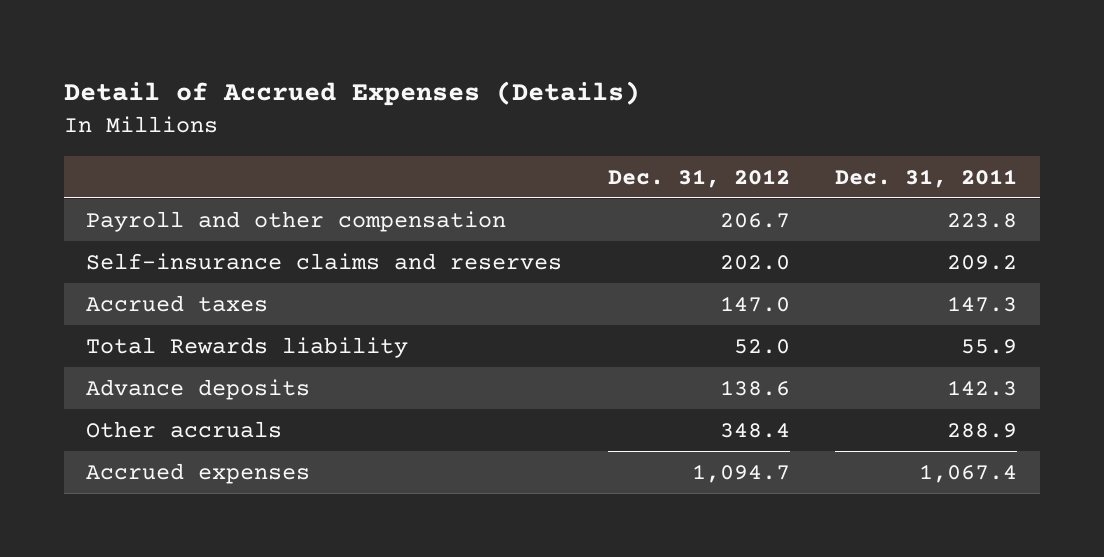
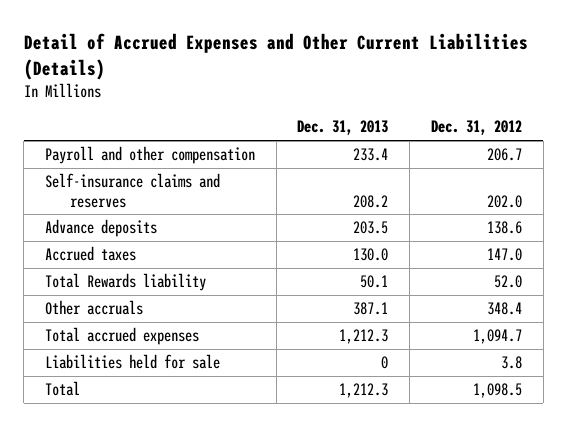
[63,81,640,107] Detail of Accrued Expenses (Details) -> [23,33,528,80] Detail of Accrued Expenses and Other Current Liabilities (Details)
[835,168,1018,188] Dec. 31, 2011 -> none
none -> [297,120,389,136] Dec. 31, 2013
[86,378,311,400] Advance deposits -> [44,219,157,238] Advance deposits
[86,462,311,484] Accrued expenses -> [44,327,199,346] Total accrued expenses
none -> [44,354,220,370] Liabilities held for sale
none -> [44,381,80,397] Total

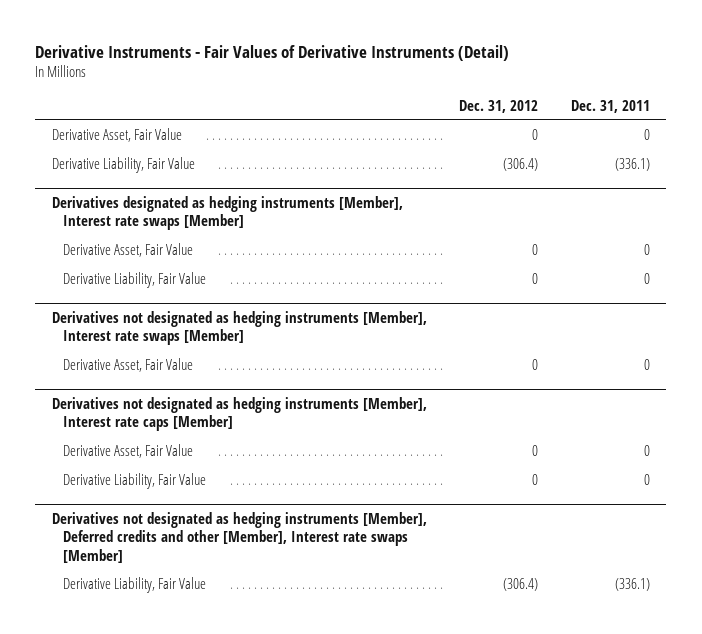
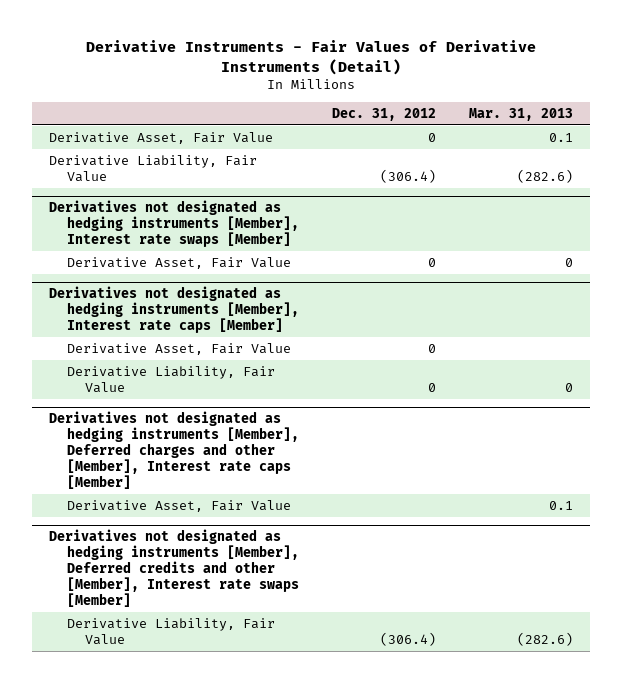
[571,99,651,113] Dec. 31, 2011 -> none
none -> [469,107,574,121] Mar. 31, 2013
[51,195,403,231] Derivatives designated as hedging instruments [Member], Interest rate swaps [Member] -> none
[62,243,193,258] Derivative Asset, Fair Value -> none
[62,272,206,289] Derivative Liability, Fair Value -> none
none -> [48,411,299,490] Derivatives not designated as hedging instruments [Member], Deferred charges and other [Member], Interest rate caps [Member]
none -> [66,499,291,512] Derivative Asset, Fair Value

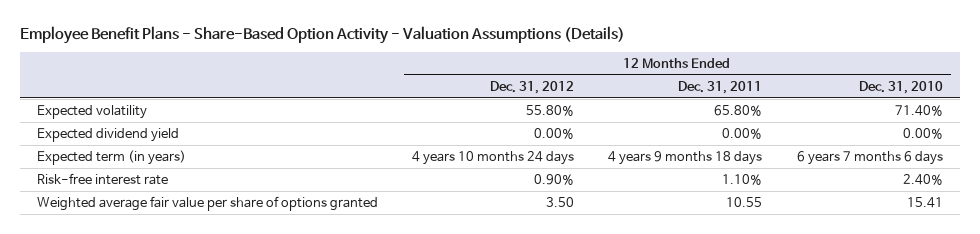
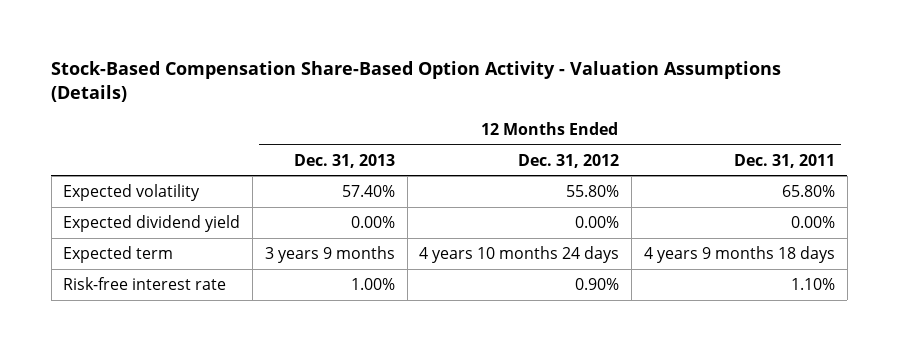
[20,26,626,45] Employee Benefit Plans - Share-Based Option Activity - Valuation Assumptions (Details) -> [51,60,782,102] Stock-Based Compensation Share-Based Option Activity - Valuation Assumptions (Details)
[858,80,943,94] Dec. 31, 2010 -> none
none -> [293,153,395,168] Dec. 31, 2013
[37,150,187,166] Expected term (in years) -> [63,245,174,263] Expected term
[37,196,379,212] Weighted average fair value per share of options granted -> none

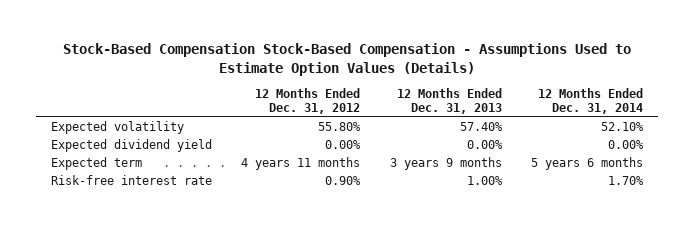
[51,60,782,102] Stock-Based Compensation Share-Based Option Activity - Valuation Assumptions (Details) -> [62,43,631,76] Stock-Based Compensation Stock-Based Compensation - Assumptions Used to Estimate Option Values (Details)
[733,153,835,168] Dec. 31, 2011 -> none
none -> [537,88,643,115] 12 Months Ended Dec. 31, 2014
[419,245,620,263] 4 years 10 months 24 days -> [241,157,361,171] 4 years 11 months

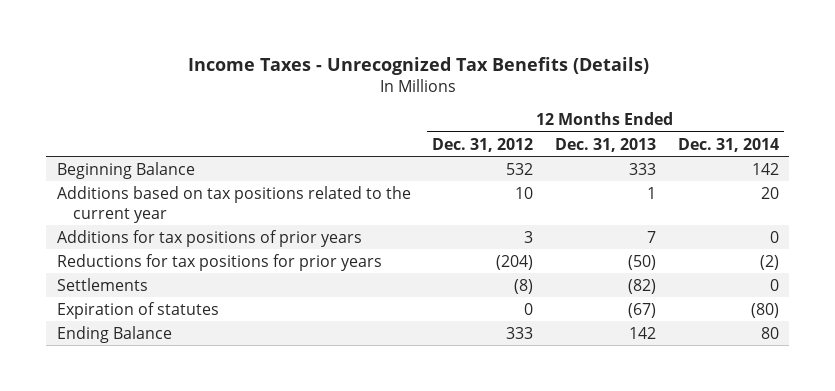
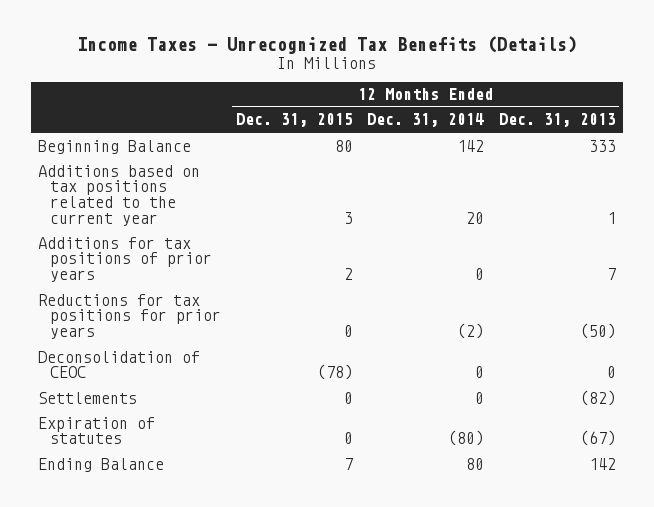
[432,137,534,152] Dec. 31, 2012 -> none
none -> [235,113,353,128] Dec. 31, 2015
none -> [38,350,201,379] Deconsolidation of CEOC

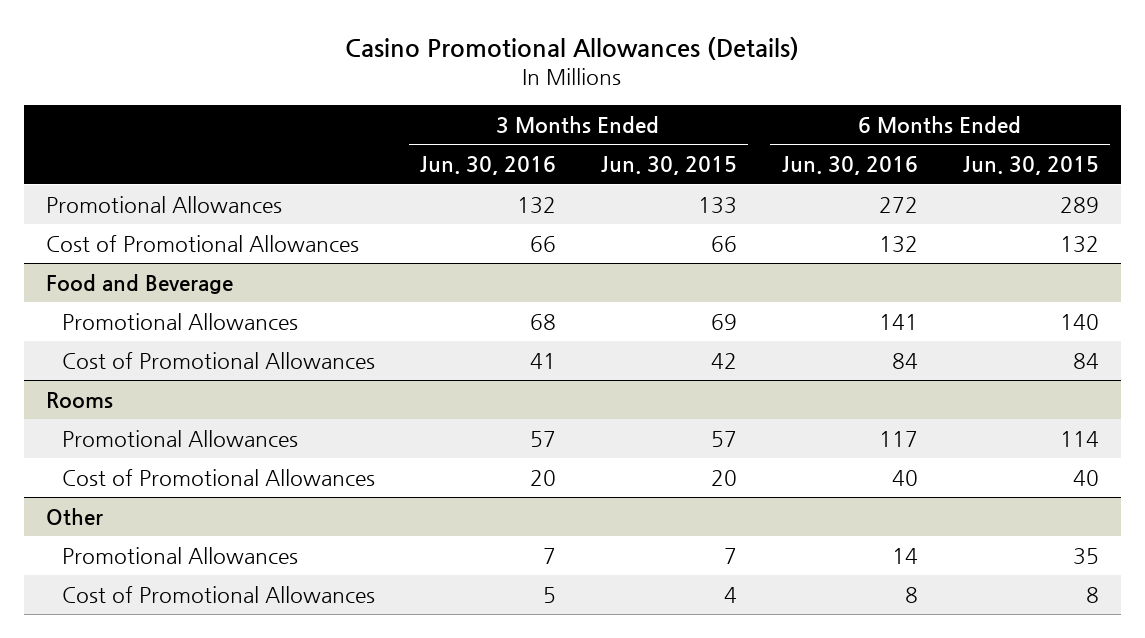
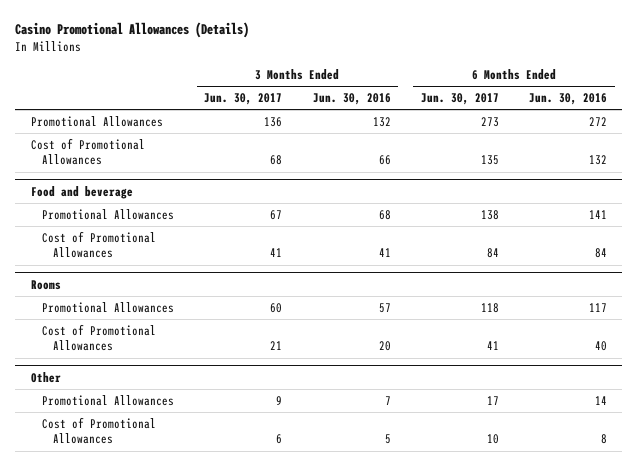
[600,156,737,176] Jun. 30, 2015 -> none
[962,156,1099,176] Jun. 30, 2015 -> none
none -> [204,93,283,106] Jun. 30, 2017
none -> [420,93,499,106] Jun. 30, 2017
[46,273,234,294] Food and Beverage -> [30,185,133,199] Food and beverage

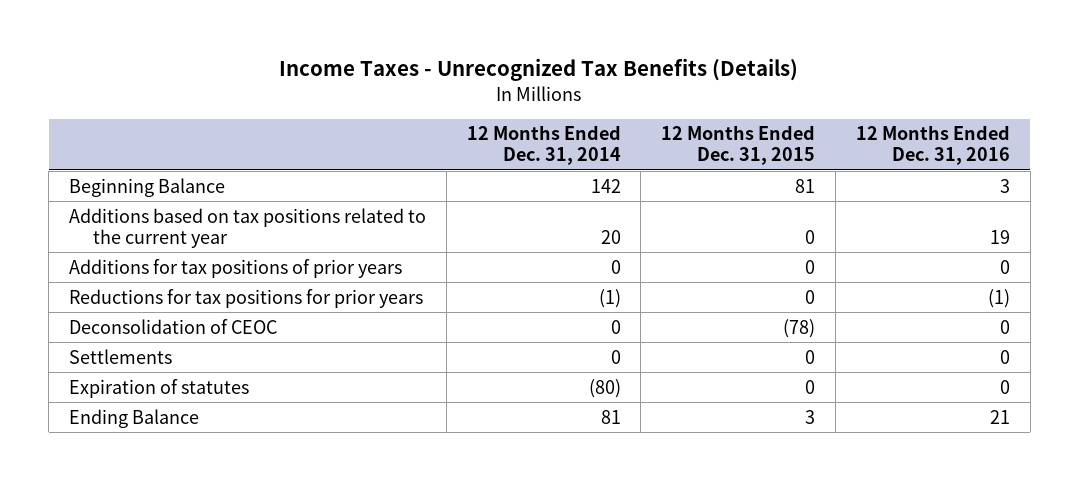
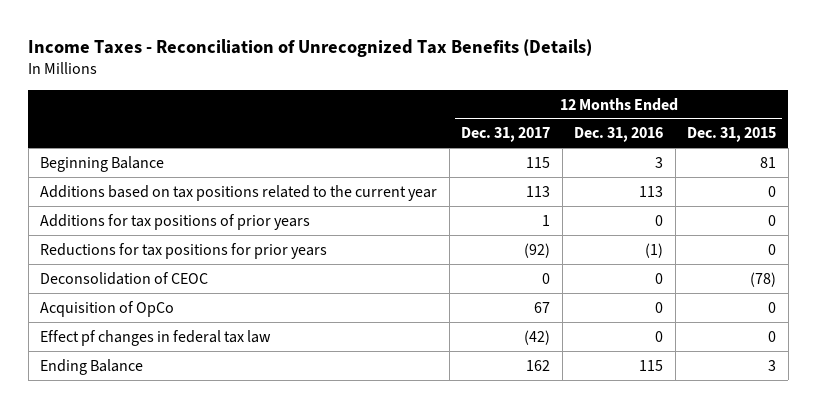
[279,58,799,82] Income Taxes - Unrecognized Tax Benefits (Details) -> [28,38,593,57] Income Taxes - Reconciliation of Unrecognized Tax Benefits (Details)
[466,125,621,166] 12 Months Ended Dec. 31, 2014 -> none
none -> [461,127,551,143] Dec. 31, 2017
[989,229,1010,244] 19 -> [639,185,664,197] 113
[68,348,172,364] Settlements -> none
[68,378,249,398] Expiration of statutes -> none
none -> [40,300,175,317] Acquisition of OpCo
none -> [40,329,272,346] Effect pf changes in federal tax law
[989,409,1010,424] 21 -> [639,359,664,371] 115

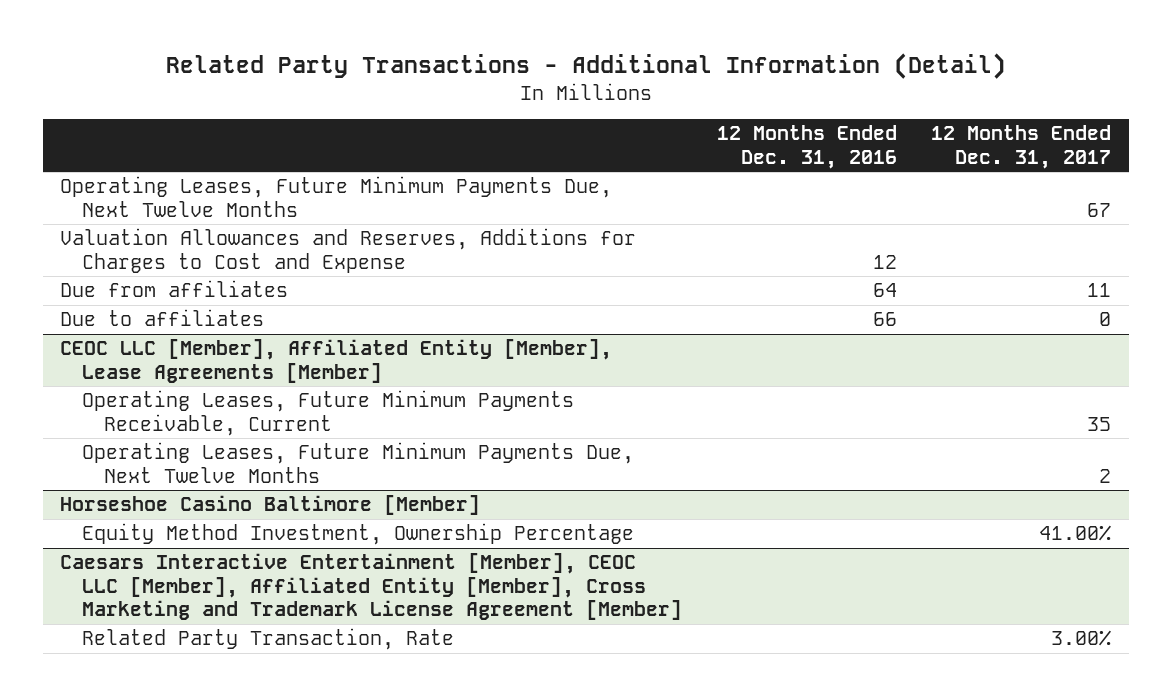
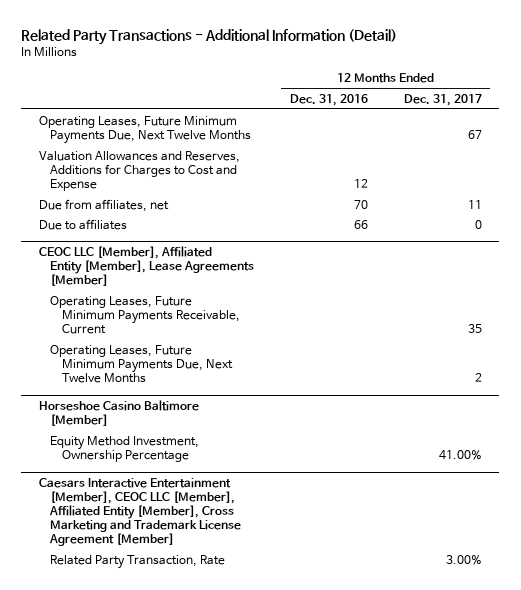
[60,280,289,298] Due from affiliates -> [39,198,170,212] Due from affiliates, net
[872,283,897,298] 64 -> [353,199,368,209] 70

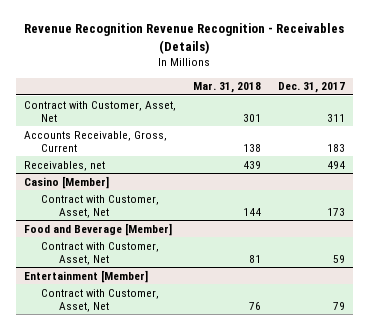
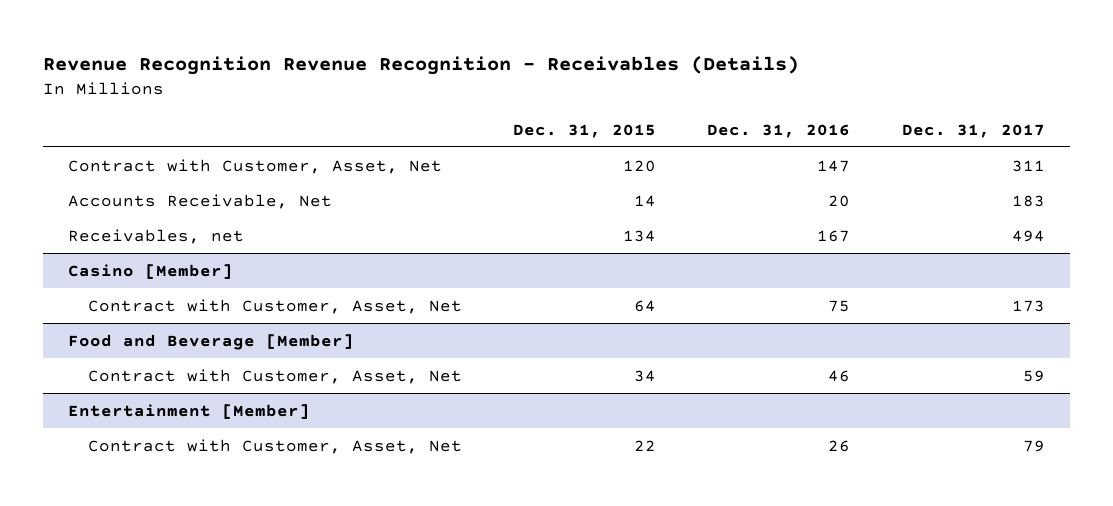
[192,82,261,94] Mar. 31, 2018 -> none
none -> [512,123,656,138] Dec. 31, 2015
none -> [707,123,851,138] Dec. 31, 2016
[23,130,167,152] Accounts Receivable, Gross, Current -> [68,193,333,209] Accounts Receivable, Net

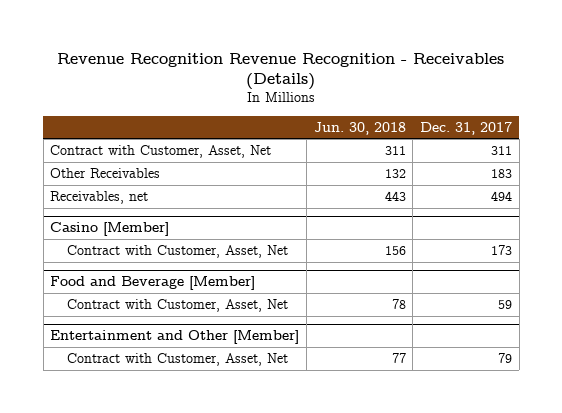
[512,123,656,138] Dec. 31, 2015 -> none
[707,123,851,138] Dec. 31, 2016 -> none
none -> [313,121,406,135] Jun. 30, 2018
[68,193,333,209] Accounts Receivable, Net -> [50,167,161,178] Other Receivables
[68,403,311,419] Entertainment [Member] -> [50,330,300,345] Entertainment and Other [Member]

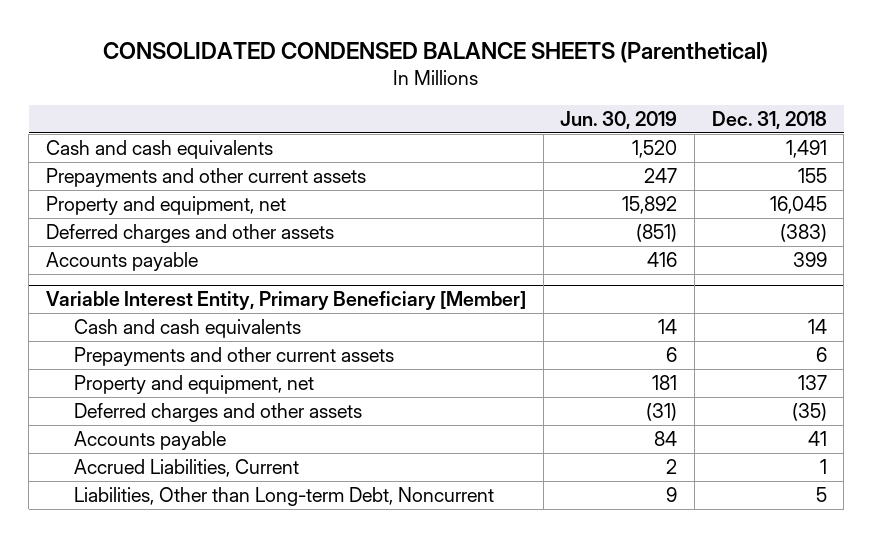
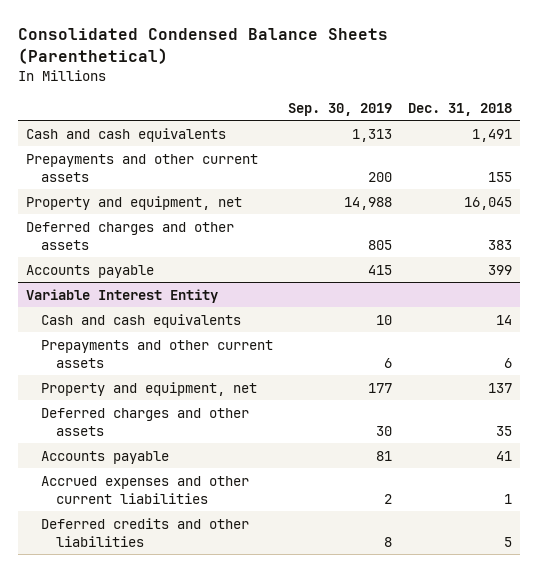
[103,42,769,64] CONSOLIDATED CONDENSED BALANCE SHEETS (Parenthetical) -> [17,27,388,64] Consolidated Condensed Balance Sheets (Parenthetical)
[560,110,678,129] Jun. 30, 2019 -> none
none -> [288,102,393,116] Sep. 30, 2019
[779,223,827,242] (383) -> [488,239,513,250] 383
[46,291,527,311] Variable Interest Entity, Primary Beneficiary [Member] -> [25,288,218,303] Variable Interest Entity
[791,402,827,421] (35) -> [496,425,513,436] 35
[73,458,299,477] Accrued Liabilities, Current -> [40,475,249,504] Accrued expenses and other current liabilities
[73,486,494,506] Liabilities, Other than Long-term Debt, Noncurrent -> [40,517,249,547] Deferred credits and other liabilities

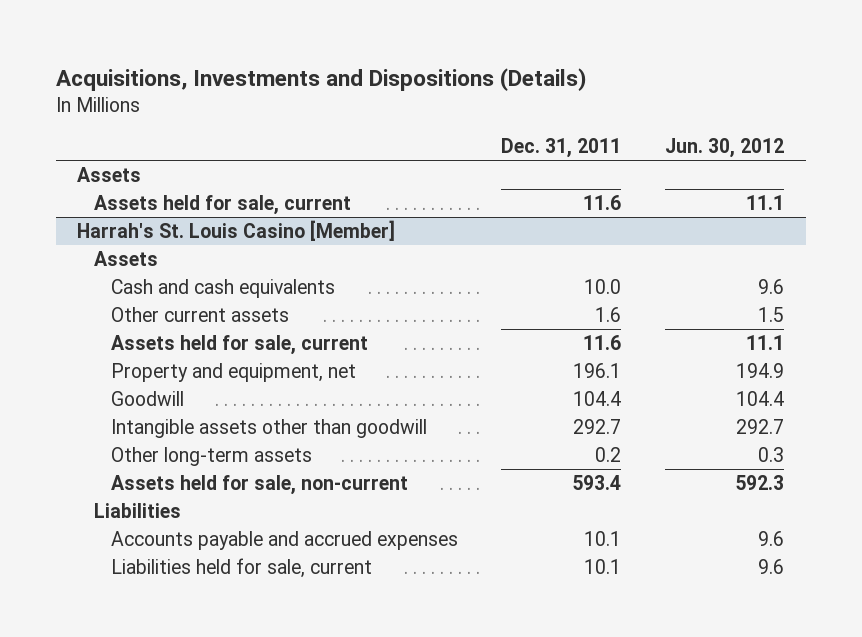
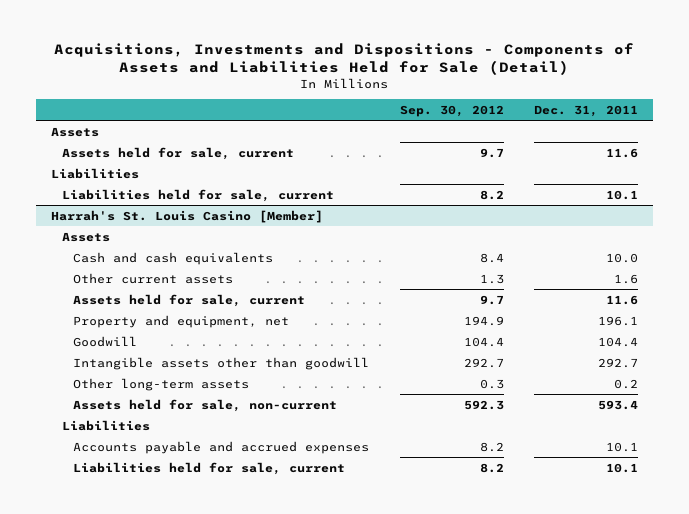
[55,67,586,91] Acquisitions, Investments and Dispositions (Details) -> [54,42,635,75] Acquisitions, Investments and Dispositions - Components of Assets and Liabilities Held for Sale (Detail)
[665,137,785,158] Jun. 30, 2012 -> none
none -> [399,104,504,117] Sep. 30, 2012
none -> [50,167,139,179] Liabilities
none -> [61,188,334,202] Liabilities held for sale, current

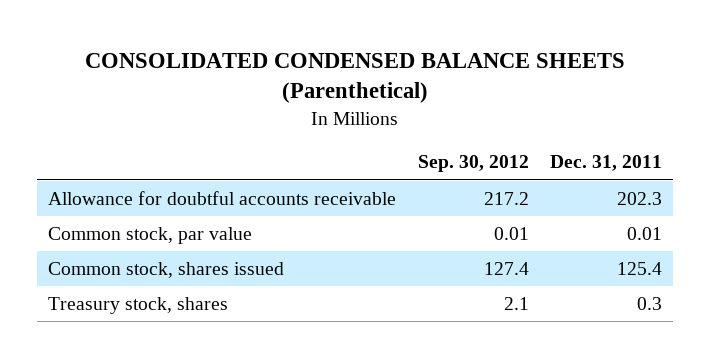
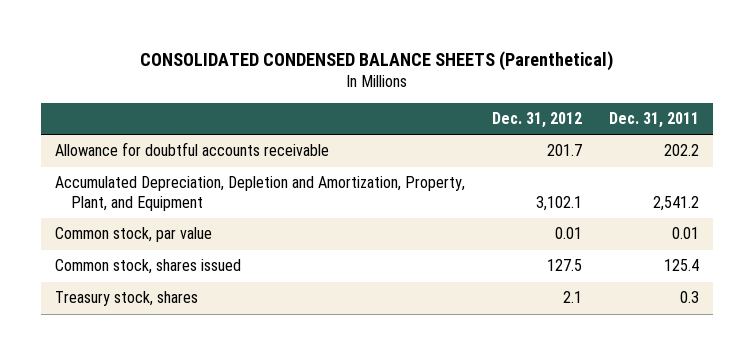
[417,155,529,173] Sep. 30, 2012 -> none
none -> [491,112,582,129] Dec. 31, 2012
[617,192,663,206] 202.3 -> [664,144,700,157] 202.2
none -> [54,176,465,212] Accumulated Depreciation, Depletion and Amortization, Property, Plant, and Equipment

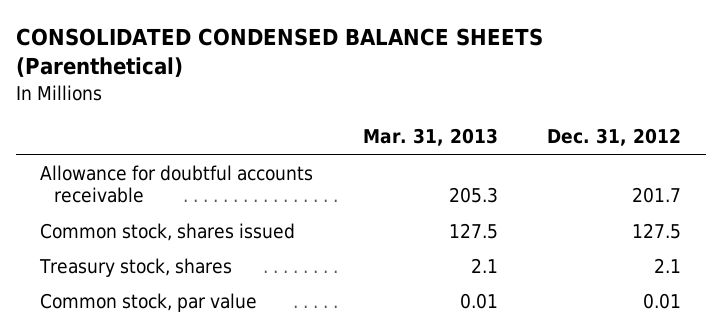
[609,112,700,129] Dec. 31, 2011 -> none
none -> [362,128,498,147] Mar. 31, 2013
[54,176,465,212] Accumulated Depreciation, Depletion and Amortization, Property, Plant, and Equipment -> none
[54,227,212,243] Common stock, par value -> [40,292,258,312] Common stock, par value

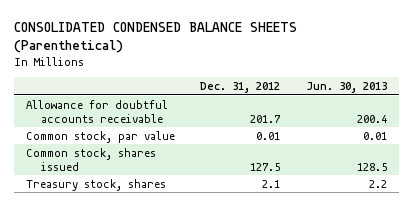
[362,128,498,147] Mar. 31, 2013 -> none
none -> [305,82,387,94] Jun. 30, 2013
[40,292,258,312] Common stock, par value -> [26,130,176,143] Common stock, par value

